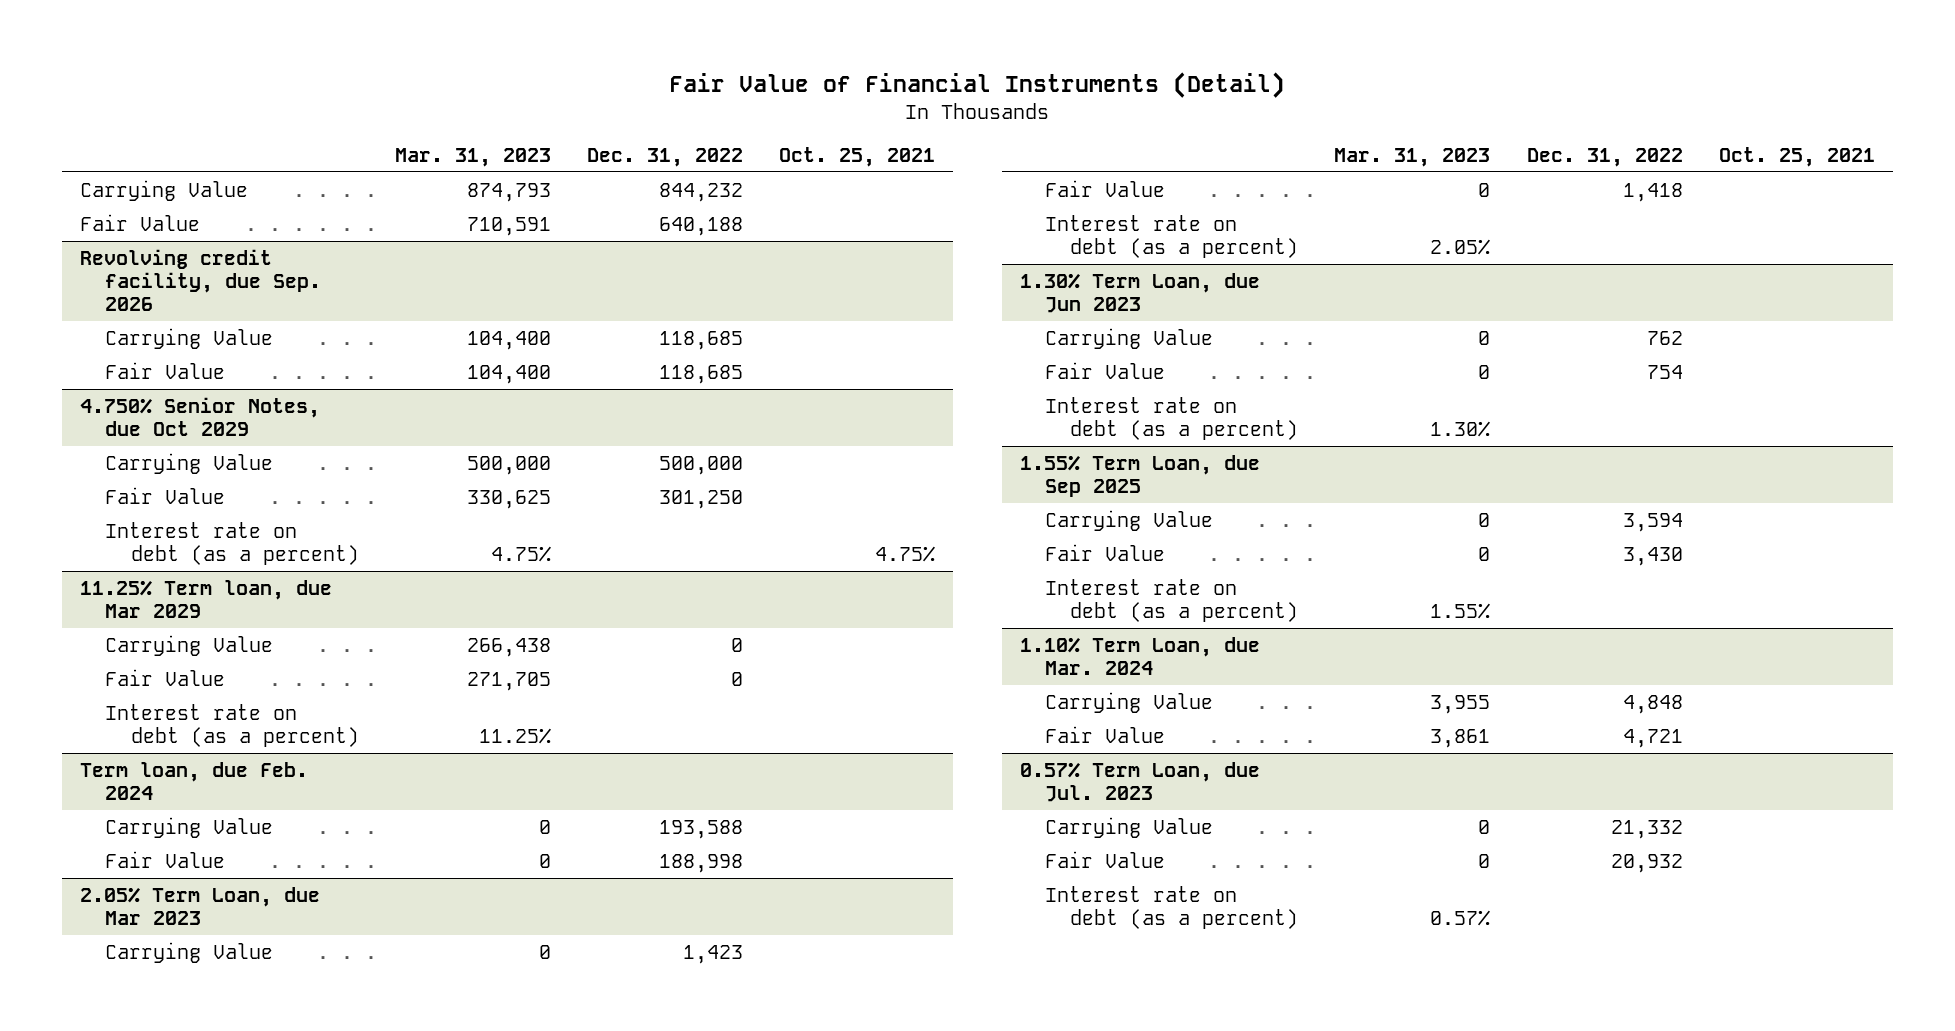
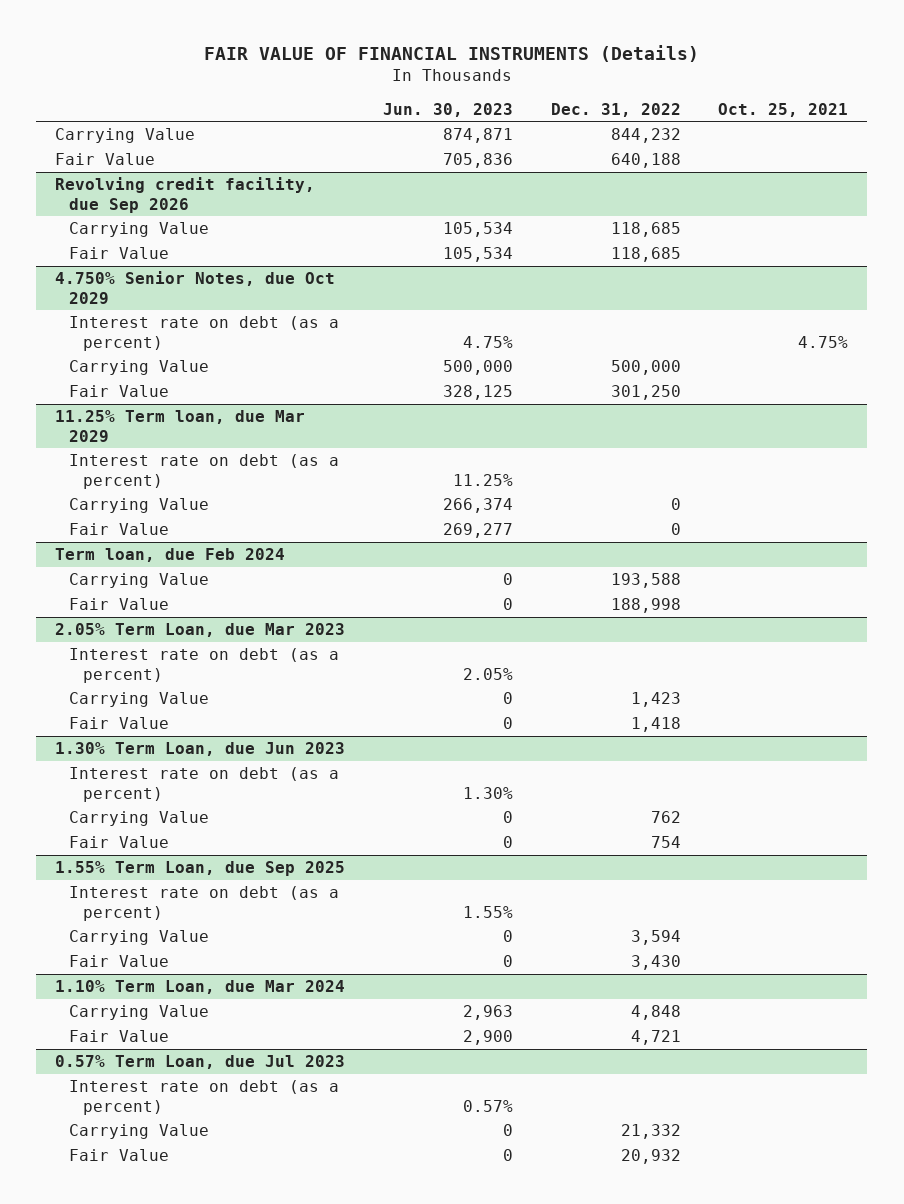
[669,72,1286,99] Fair Value of Financial Instruments (Detail) -> [203,45,699,63] FAIR VALUE OF FINANCIAL INSTRUMENTS (Details)
[394,147,551,167] Mar. 31, 2023 -> none
none -> [382,102,513,117] Jun. 30, 2023
[80,248,322,312] Revolving credit facility, due Sep. 2026 -> [55,177,316,213] Revolving credit facility, due Sep 2026
[105,521,359,566] Interest rate on debt (as a percent) -> [68,316,339,351] Interest rate on debt (as a percent)
[105,703,359,748] Interest rate on debt (as a percent) -> [68,454,339,489] Interest rate on debt (as a percent)
[80,761,309,801] Term loan, due Feb. 2024 -> [55,548,286,563] Term loan, due Feb 2024
[1045,214,1299,259] Interest rate on debt (as a percent) -> [68,648,339,683] Interest rate on debt (as a percent)
[1045,396,1299,441] Interest rate on debt (as a percent) -> [68,767,339,802] Interest rate on debt (as a percent)
[1045,578,1299,623] Interest rate on debt (as a percent) -> [68,886,339,921] Interest rate on debt (as a percent)
[1019,636,1260,676] 1.10% Term Loan, due Mar. 2024 -> [55,980,346,995] 1.10% Term Loan, due Mar 2024
[1019,761,1260,803] 0.57% Term Loan, due Jul. 2023 -> [55,1055,346,1070] 0.57% Term Loan, due Jul 2023
none -> [68,1080,339,1115] Interest rate on debt (as a percent)
[1045,885,1299,930] Interest rate on debt (as a percent) -> none

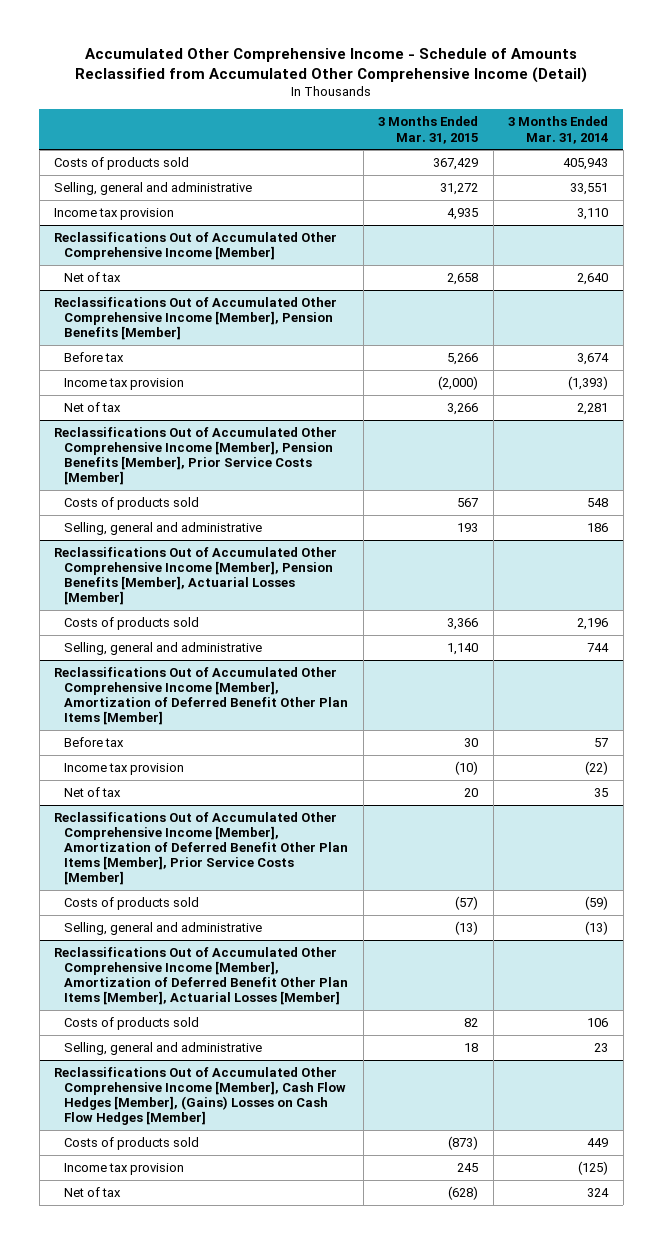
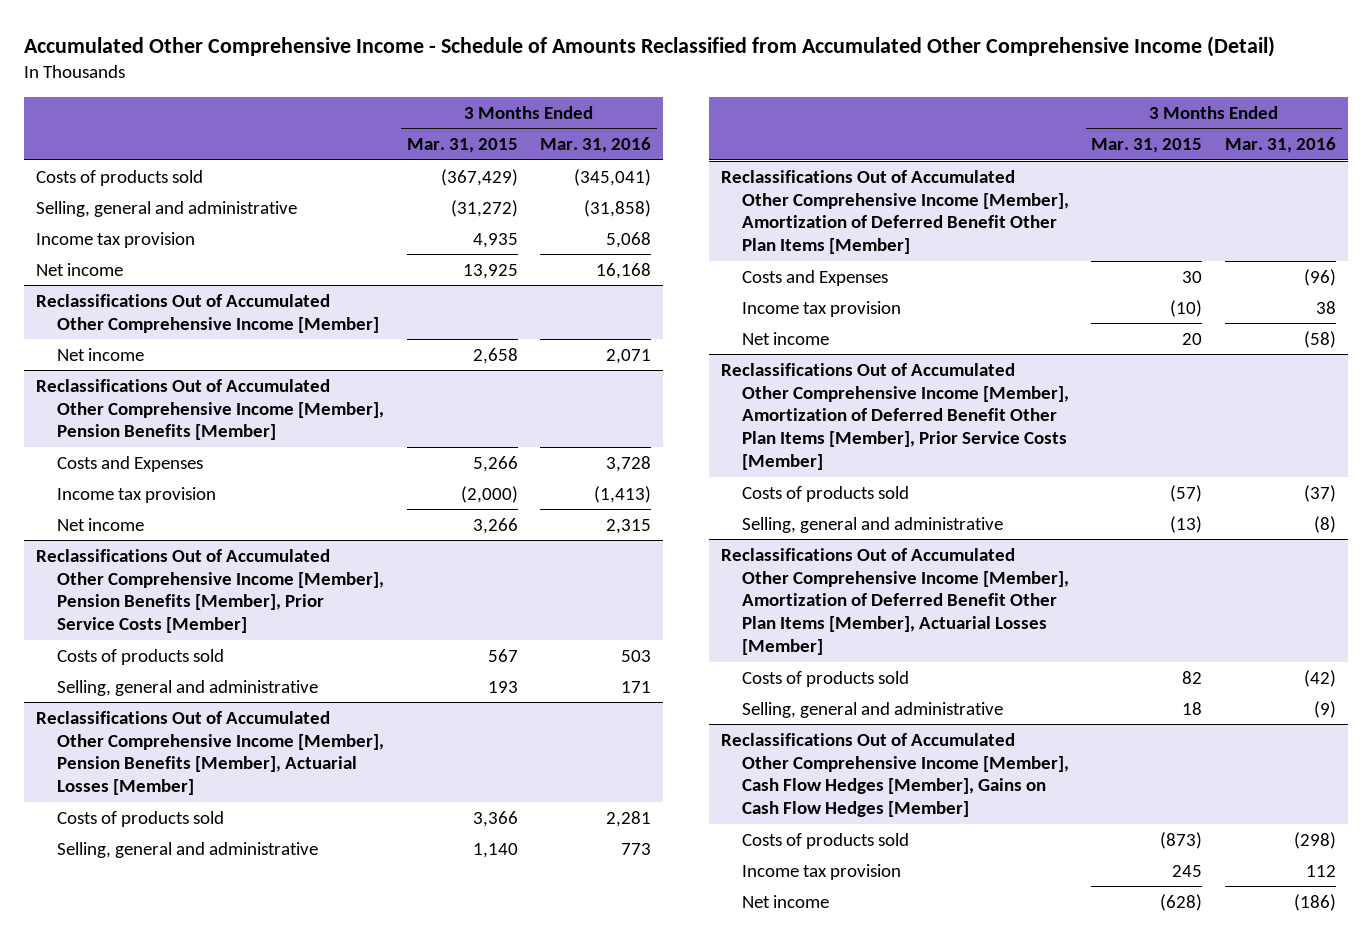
[508,116,609,144] 3 Months Ended Mar. 31, 2014 -> none
none -> [540,137,652,154] Mar. 31, 2016
[433,158,479,171] 367,429 -> [440,168,518,186] (367,429)
[440,183,479,196] 31,272 -> [450,199,518,217] (31,272)
none -> [35,262,123,276] Net income
[64,272,122,283] Net of tax -> [56,347,144,361] Net income
[64,352,125,363] Before tax -> [56,455,203,472] Costs and Expenses
[64,402,122,413] Net of tax -> [56,517,144,531] Net income
[64,737,125,748] Before tax -> none
none -> [741,269,888,286] Costs and Expenses
[64,787,122,798] Net of tax -> none
none -> [741,331,829,345] Net income
[54,1067,347,1126] Reclassifications Out of Accumulated Other Comprehensive Income [Member], Cash Flow Hedges [Member], (Gains) Losses on Cash Flow Hedges [Member] -> [720,732,1069,818] Reclassifications Out of Accumulated Other Comprehensive Income [Member], Cash Flow Hedges [Member], Gains on Cash Flow Hedges [Member]
[64,1187,122,1198] Net of tax -> [741,894,829,908] Net income

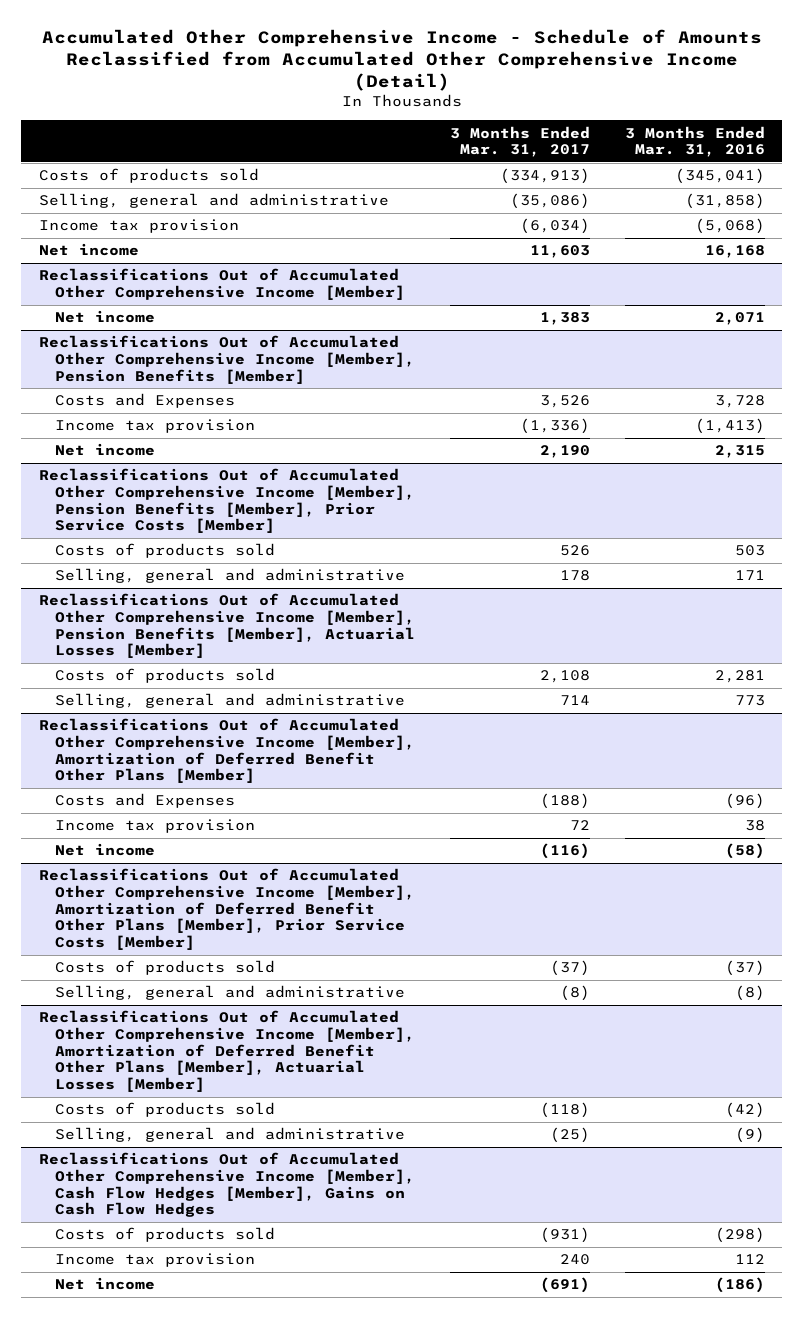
[406,138,518,154] Mar. 31, 2015 -> none
none -> [449,125,590,158] 3 Months Ended Mar. 31, 2017
[606,231,652,248] 5,068 -> [694,218,765,235] (5,068)
[720,169,1069,255] Reclassifications Out of Accumulated Other Comprehensive Income [Member], Amortization of Deferred Benefit Other Plan Items [Member] -> [38,718,415,784] Reclassifications Out of Accumulated Other Comprehensive Income [Member], Amortization of Deferred Benefit Other Plans [Member]
[720,362,1069,471] Reclassifications Out of Accumulated Other Comprehensive Income [Member], Amortization of Deferred Benefit Other Plan Items [Member], Prior Service Costs [Member] -> [38,868,415,951] Reclassifications Out of Accumulated Other Comprehensive Income [Member], Amortization of Deferred Benefit Other Plans [Member], Prior Service Costs [Member]
[720,547,1069,656] Reclassifications Out of Accumulated Other Comprehensive Income [Member], Amortization of Deferred Benefit Other Plan Items [Member], Actuarial Losses [Member] -> [38,1010,415,1093] Reclassifications Out of Accumulated Other Comprehensive Income [Member], Amortization of Deferred Benefit Other Plans [Member], Actuarial Losses [Member]
[720,732,1069,818] Reclassifications Out of Accumulated Other Comprehensive Income [Member], Cash Flow Hedges [Member], Gains on Cash Flow Hedges [Member] -> [38,1152,415,1218] Reclassifications Out of Accumulated Other Comprehensive Income [Member], Cash Flow Hedges [Member], Gains on Cash Flow Hedges

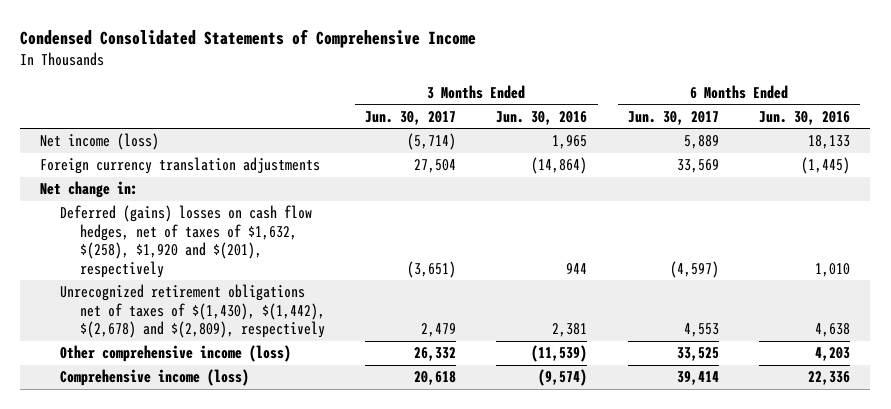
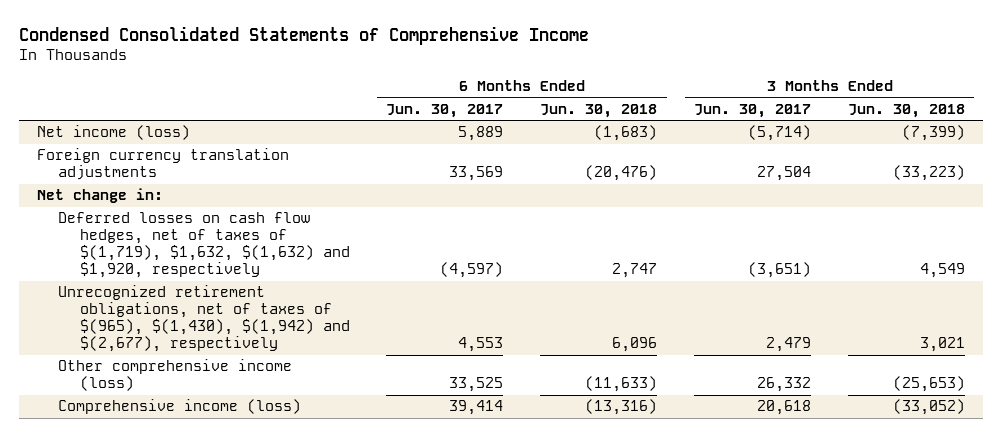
[496,110,588,125] Jun. 30, 2016 -> none
[759,110,851,125] Jun. 30, 2016 -> none
none -> [540,103,658,118] Jun. 30, 2018
none -> [848,103,966,118] Jun. 30, 2018
[59,205,312,278] Deferred (gains) losses on cash flow hedges, net of taxes of $1,632, $(258), $1,920 and $(201), respectively -> [58,212,350,279] Deferred losses on cash flow hedges, net of taxes of $(1,719), $1,632, $(1,632) and $1,920, respectively
[59,284,325,339] Unrecognized retirement obligations net of taxes of $(1,430), $(1,442), $(2,678) and $(2,809), respectively -> [58,285,350,353] Unrecognized retirement obligations, net of taxes of $(965), $(1,430), $(1,942) and $(2,677), respectively

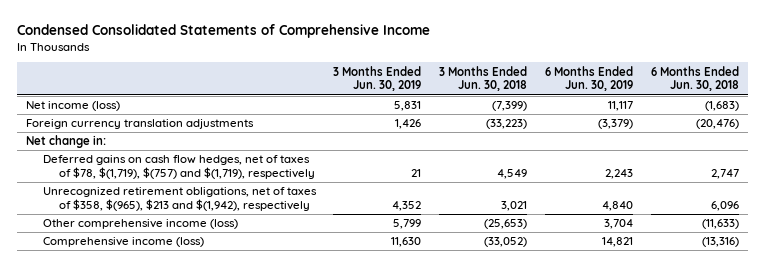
[386,103,504,118] Jun. 30, 2017 -> none
[694,103,812,118] Jun. 30, 2017 -> none
none -> [333,65,422,92] 3 Months Ended Jun. 30, 2019
none -> [545,65,634,92] 6 Months Ended Jun. 30, 2019
[58,212,350,279] Deferred losses on cash flow hedges, net of taxes of $(1,719), $1,632, $(1,632) and $1,920, respectively -> [42,155,316,180] Deferred gains on cash flow hedges, net of taxes of $78, $(1,719), $(757) and $(1,719), respectively
[58,285,350,353] Unrecognized retirement obligations, net of taxes of $(965), $(1,430), $(1,942) and $(2,677), respectively -> [42,187,317,212] Unrecognized retirement obligations, net of taxes of $358, $(965), $213 and $(1,942), respectively

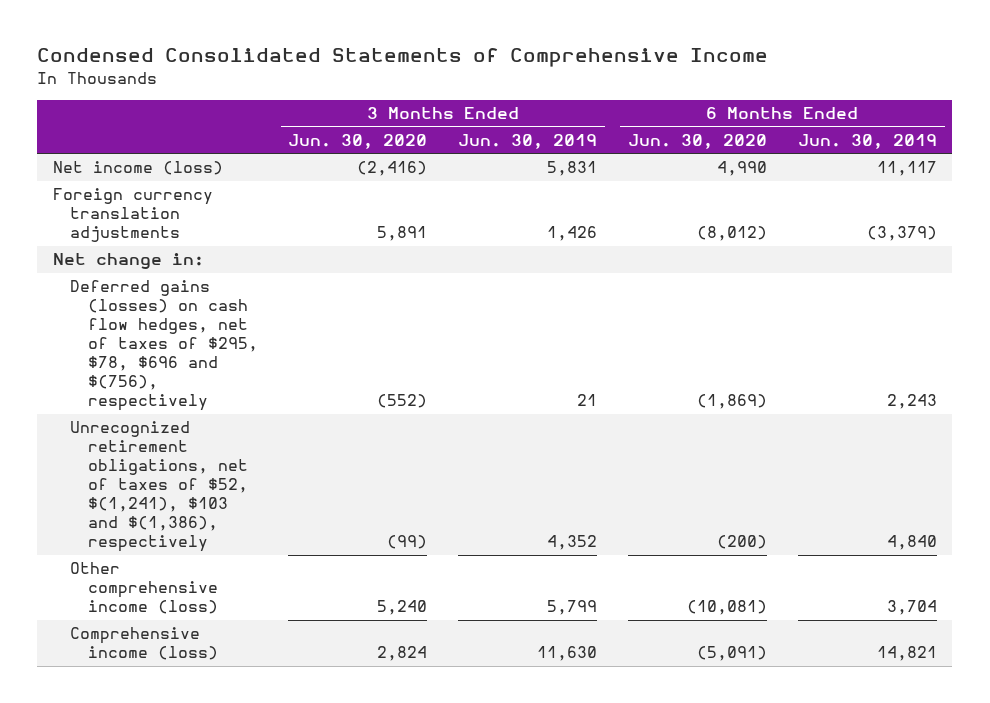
[439,65,528,92] 3 Months Ended Jun. 30, 2018 -> none
[651,65,740,92] 6 Months Ended Jun. 30, 2018 -> none
none -> [288,133,428,149] Jun. 30, 2020
none -> [628,133,768,149] Jun. 30, 2020
[42,155,316,180] Deferred gains on cash flow hedges, net of taxes of $78, $(1,719), $(757) and $(1,719), respectively -> [70,280,258,412] Deferred gains (losses) on cash flow hedges, net of taxes of $295, $78, $696 and $(756), respectively
[42,187,317,212] Unrecognized retirement obligations, net of taxes of $358, $(965), $213 and $(1,942), respectively -> [70,421,248,553] Unrecognized retirement obligations, net of taxes of $52, $(1,241), $103 and $(1,386), respectively

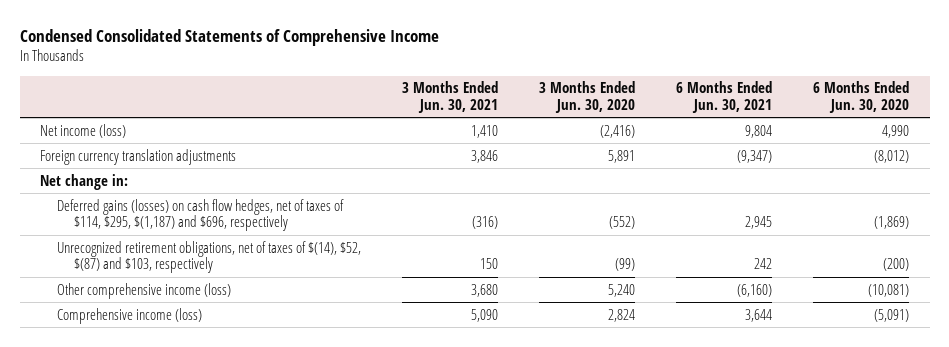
[458,133,598,149] Jun. 30, 2019 -> none
[797,133,937,149] Jun. 30, 2019 -> none
none -> [402,81,499,114] 3 Months Ended Jun. 30, 2021
none -> [676,81,773,114] 6 Months Ended Jun. 30, 2021
[70,280,258,412] Deferred gains (losses) on cash flow hedges, net of taxes of $295, $78, $696 and $(756), respectively -> [56,198,344,232] Deferred gains (losses) on cash flow hedges, net of taxes of $114, $295, $(1,187) and $696, respectively
[70,421,248,553] Unrecognized retirement obligations, net of taxes of $52, $(1,241), $103 and $(1,386), respectively -> [56,240,361,274] Unrecognized retirement obligations, net of taxes of $(14), $52, $(87) and $103, respectively

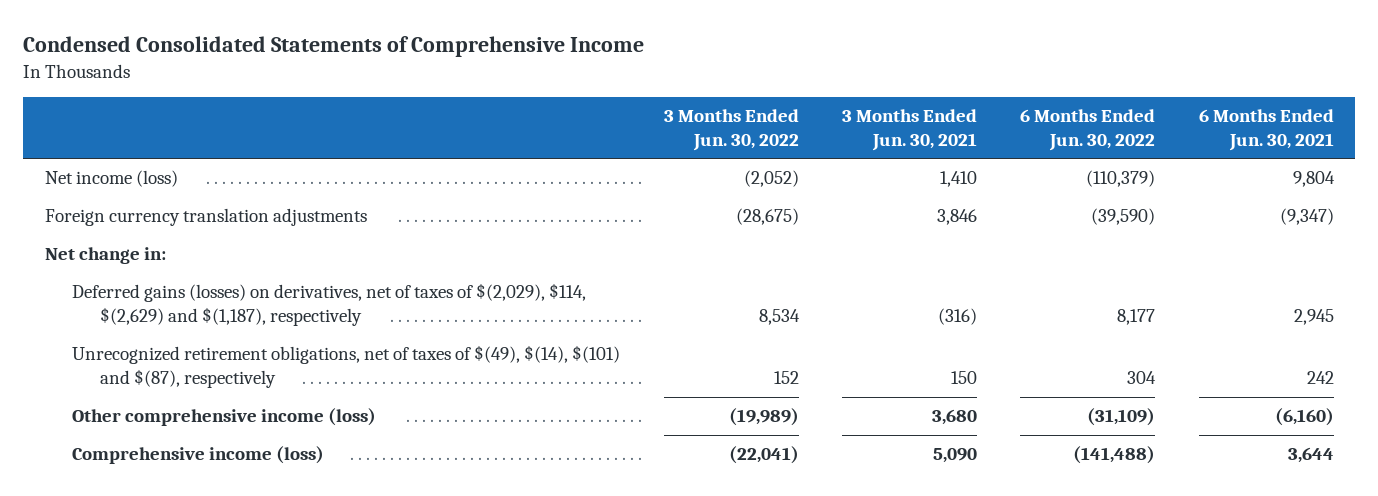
[539,81,636,114] 3 Months Ended Jun. 30, 2020 -> none
[813,81,910,114] 6 Months Ended Jun. 30, 2020 -> none
none -> [663,108,799,151] 3 Months Ended Jun. 30, 2022
none -> [1020,108,1156,151] 6 Months Ended Jun. 30, 2022
[56,198,344,232] Deferred gains (losses) on cash flow hedges, net of taxes of $114, $295, $(1,187) and $696, respectively -> [72,283,587,327] Deferred gains (losses) on derivatives, net of taxes of $(2,029), $114, $(2,629) and $(1,187), respectively
[56,240,361,274] Unrecognized retirement obligations, net of taxes of $(14), $52, $(87) and $103, respectively -> [72,345,621,389] Unrecognized retirement obligations, net of taxes of $(49), $(14), $(101) and $(87), respectively

